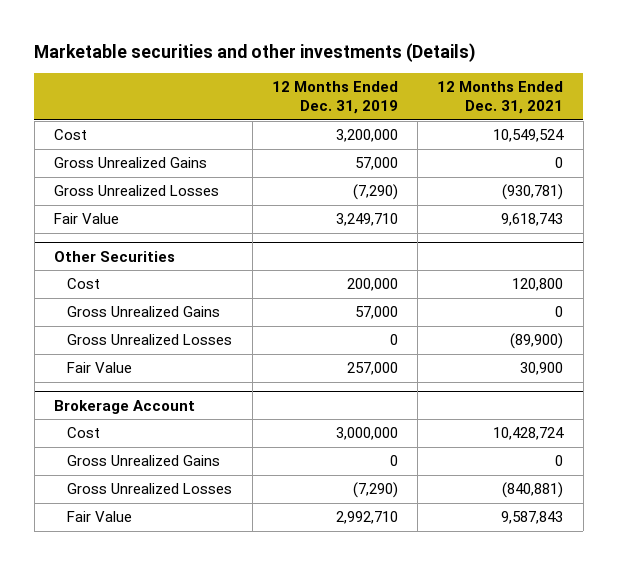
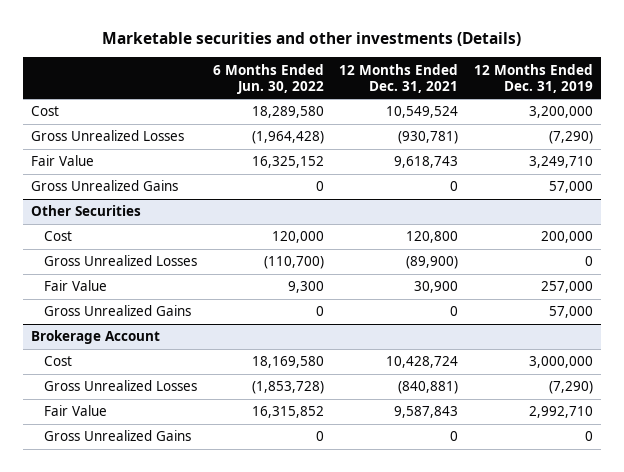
none -> [212,63,324,94] 6 Months Ended Jun. 30, 2022
[53,157,207,169] Gross Unrealized Gains -> [30,180,178,192] Gross Unrealized Gains
[67,306,221,318] Gross Unrealized Gains -> [44,305,192,317] Gross Unrealized Gains
[67,455,221,467] Gross Unrealized Gains -> [44,430,192,442] Gross Unrealized Gains

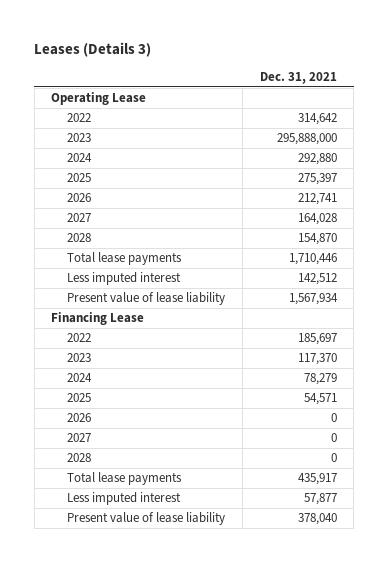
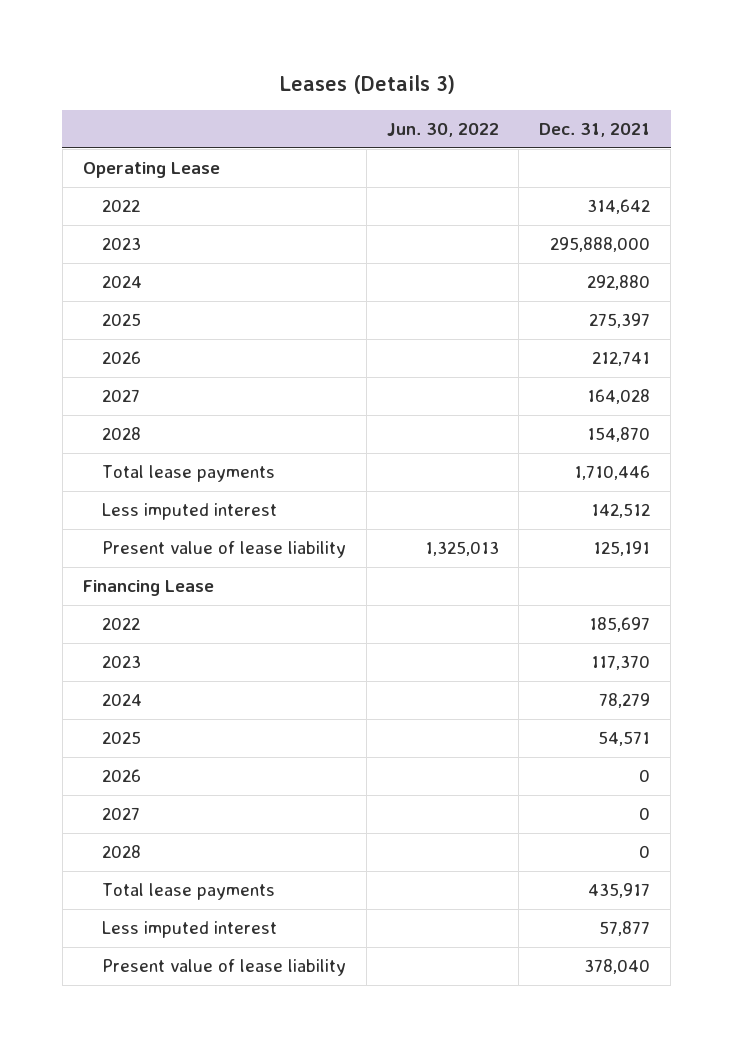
none -> [386,123,499,138] Jun. 30, 2022
[288,293,338,306] 1,567,934 -> [593,541,651,557] 125,191

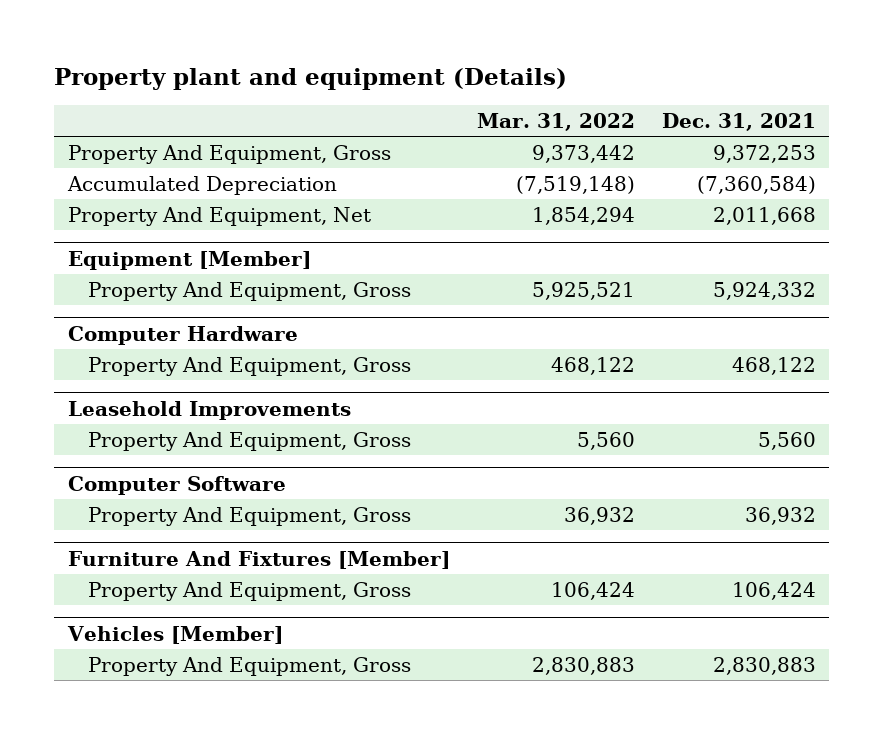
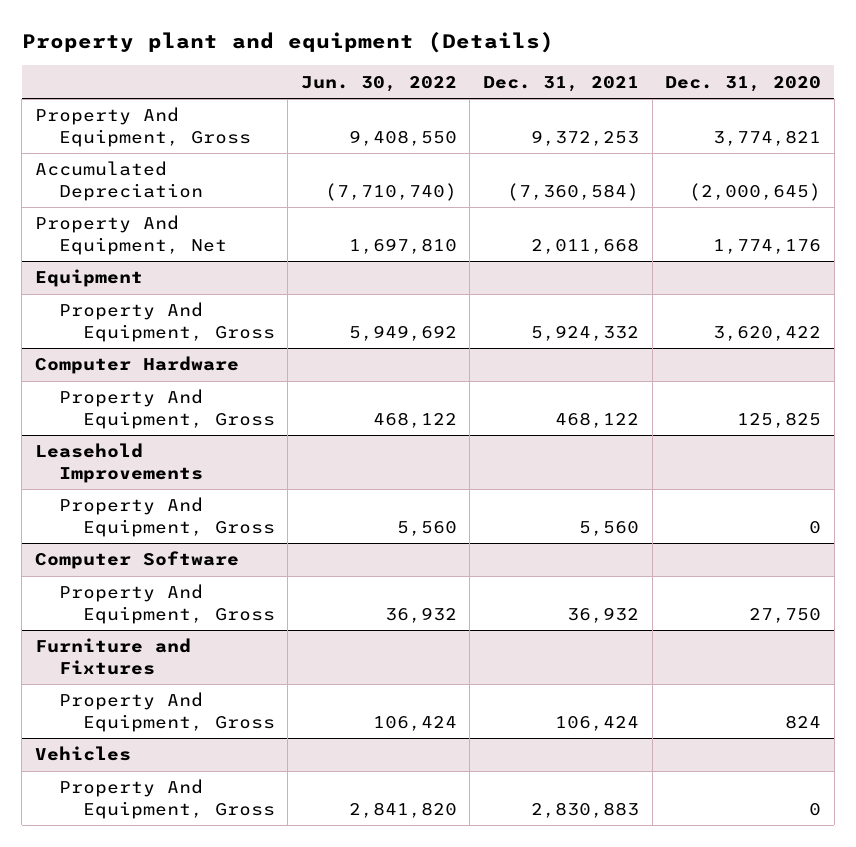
[476,112,635,131] Mar. 31, 2022 -> none
none -> [300,75,457,92] Jun. 30, 2022
none -> [665,75,822,92] Dec. 31, 2020
[67,250,311,270] Equipment [Member] -> [34,269,143,288] Equipment
[67,550,450,569] Furniture And Fixtures [Member] -> [34,638,191,675] Furniture and Fixtures
[66,625,283,644] Vehicles [Member] -> [34,746,131,762] Vehicles

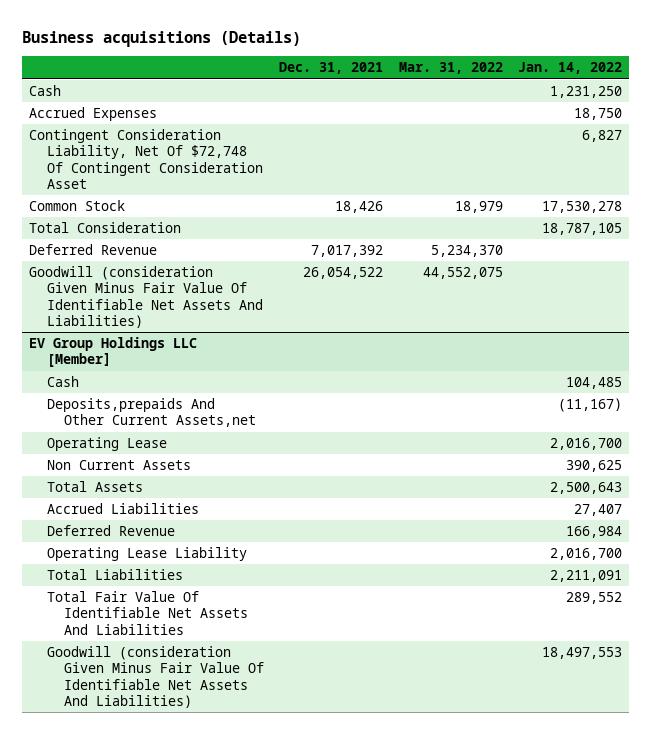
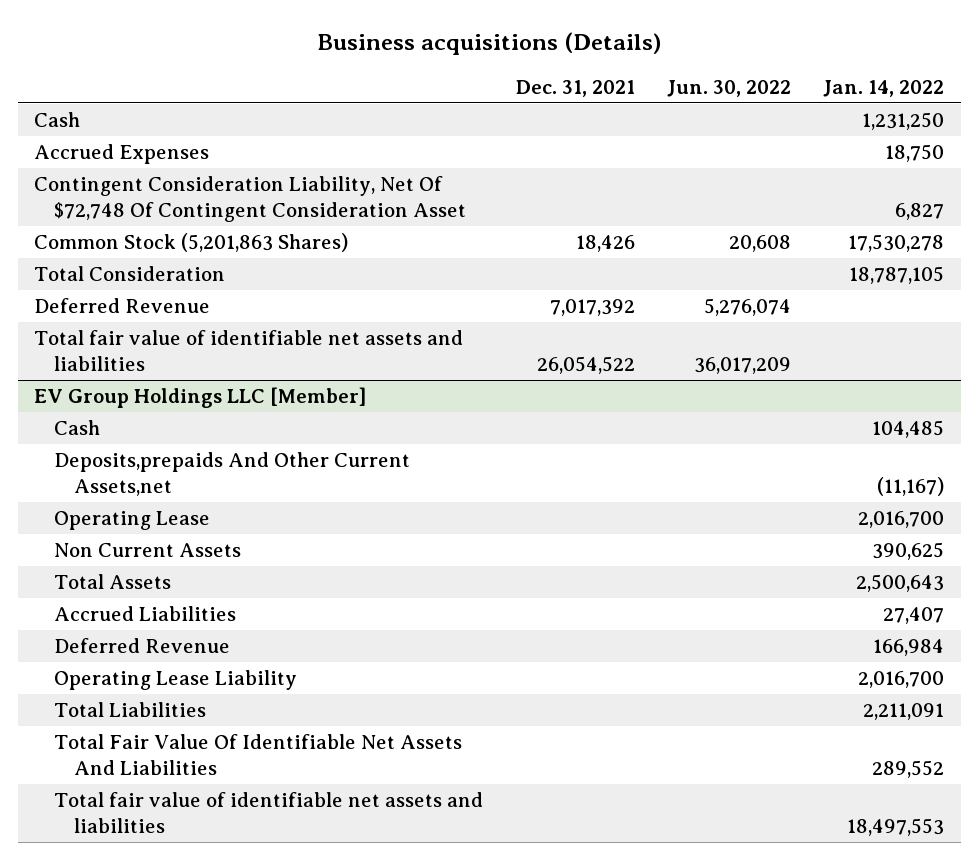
[398,62,503,75] Mar. 31, 2022 -> none
none -> [667,79,792,97] Jun. 30, 2022
[29,200,126,212] Common Stock -> [34,233,349,253] Common Stock (5,201,863 Shares)
[29,266,263,328] Goodwill (consideration Given Minus Fair Value Of Identifiable Net Assets And Liabilities) -> [34,330,464,371] Total fair value of identifiable net assets and liabilities
[46,646,265,708] Goodwill (consideration Given Minus Fair Value Of Identifiable Net Assets And Liabilities) -> [54,792,484,833] Total fair value of identifiable net assets and liabilities

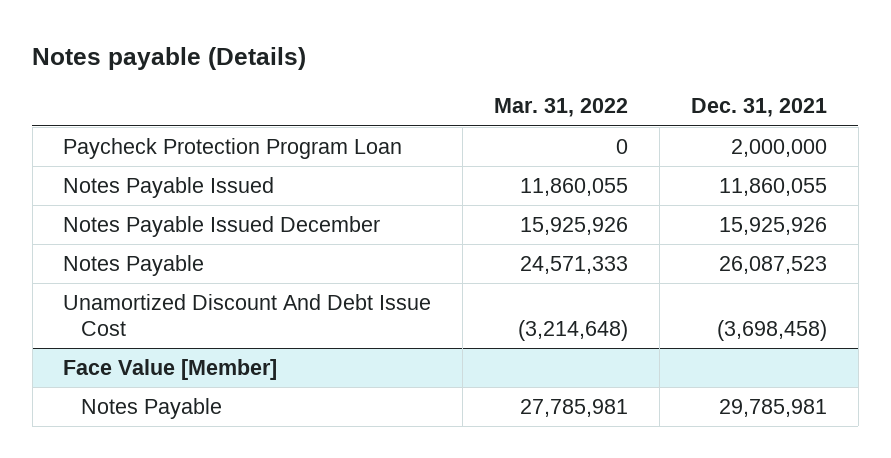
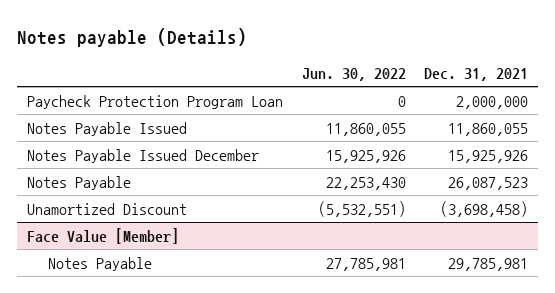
[494,98,629,118] Mar. 31, 2022 -> none
none -> [301,67,406,81] Jun. 30, 2022
[63,293,432,336] Unamortized Discount And Debt Issue Cost -> [26,202,187,215] Unamortized Discount

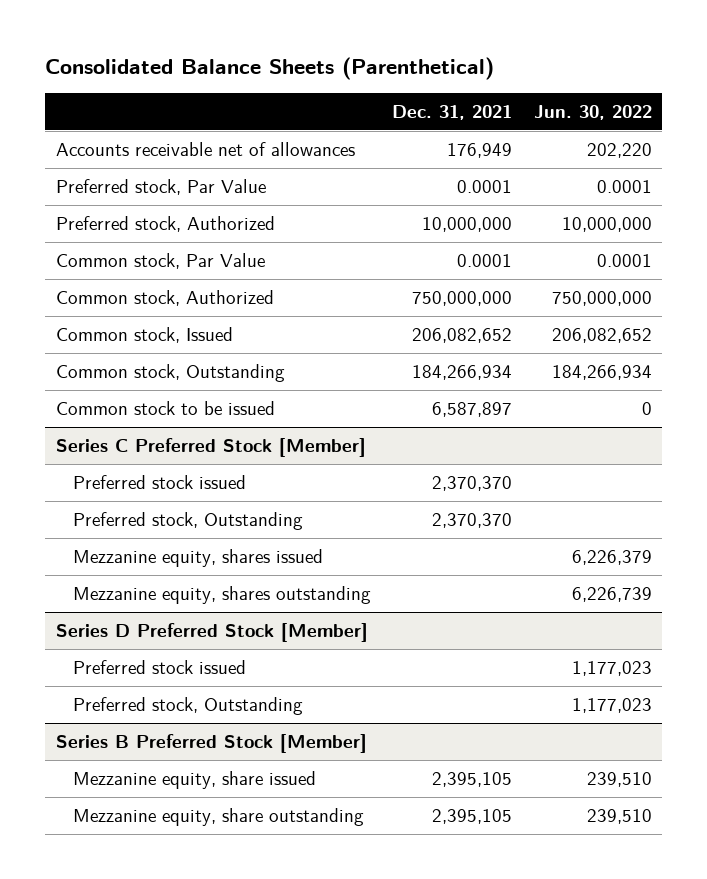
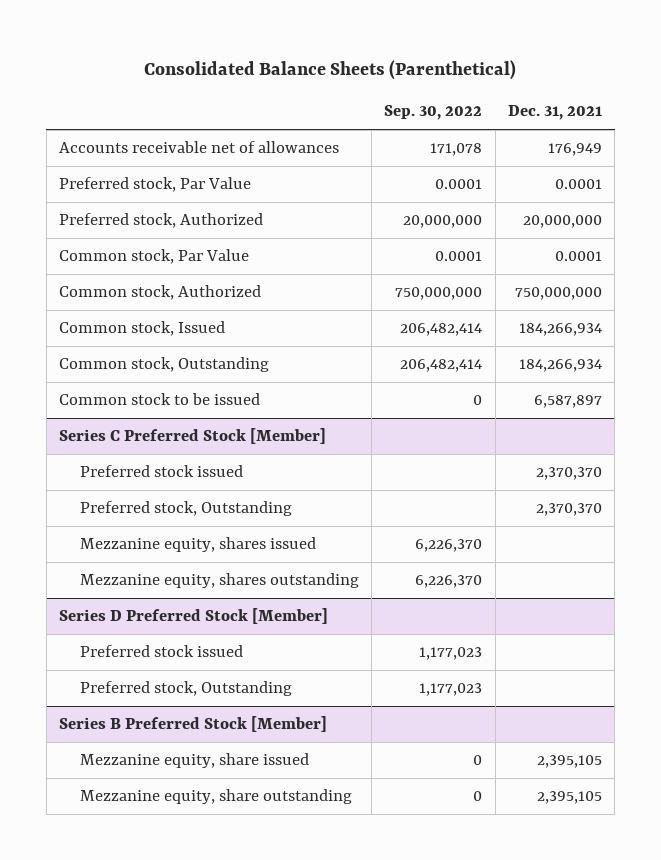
[533,104,652,120] Jun. 30, 2022 -> none
none -> [384,105,483,121] Sep. 30, 2022
[422,217,513,233] 10,000,000 -> [522,215,602,229] 20,000,000
[412,328,513,344] 206,082,652 -> [518,323,602,337] 184,266,934

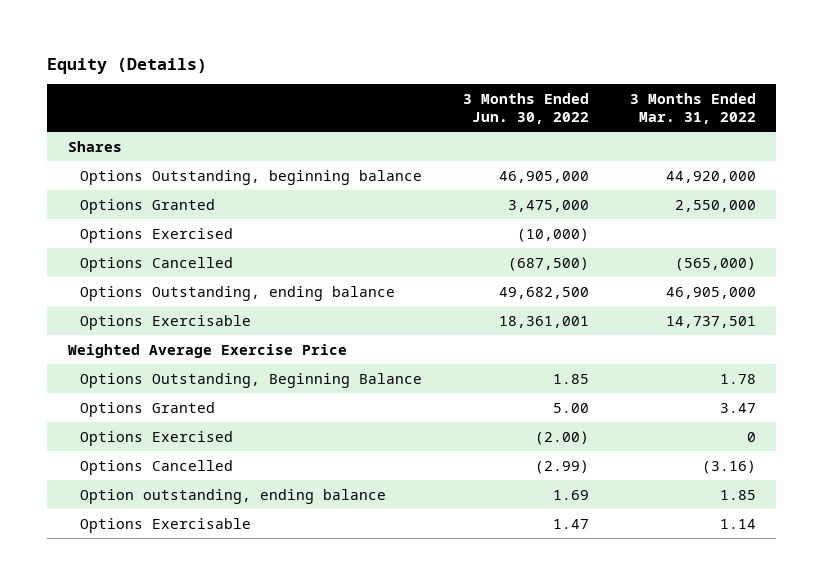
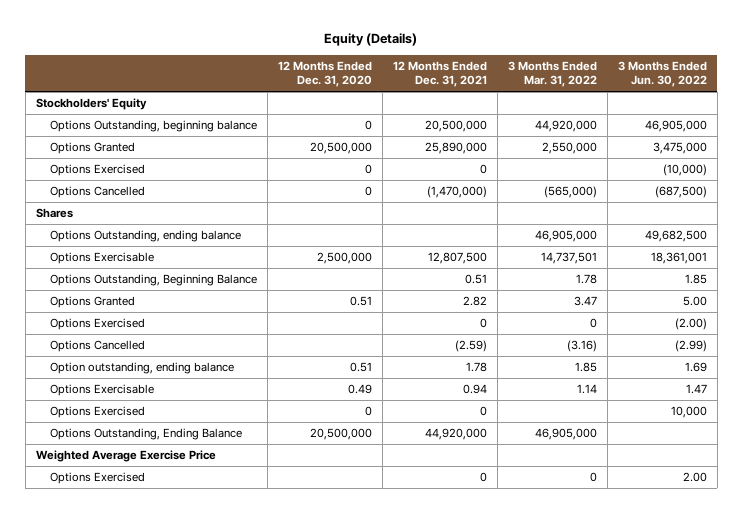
none -> [277,60,372,88] 12 Months Ended Dec. 31, 2020
none -> [392,60,487,88] 12 Months Ended Dec. 31, 2021
none -> [35,98,147,111] Stockholders' Equity
[67,140,122,152] Shares -> [35,208,73,219] Shares
none -> [49,406,145,419] Options Exercised
none -> [49,428,242,441] Options Outstanding, Ending Balance
[67,343,347,358] Weighted Average Exercise Price -> [35,450,216,463] Weighted Average Exercise Price
none -> [49,472,145,485] Options Exercised

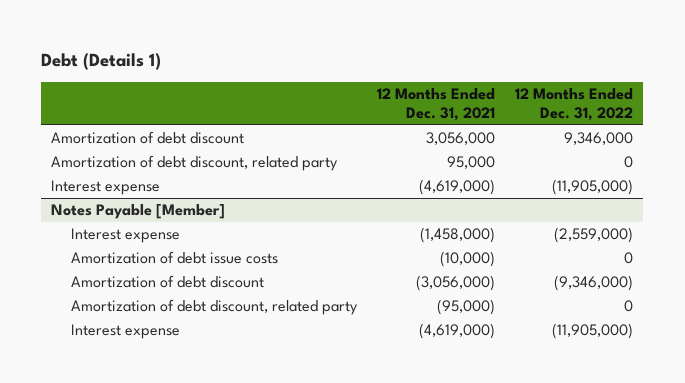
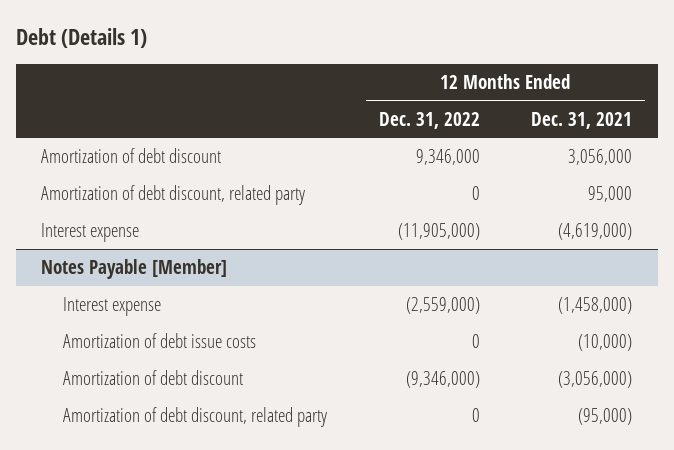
[71,324,181,340] Interest expense -> none

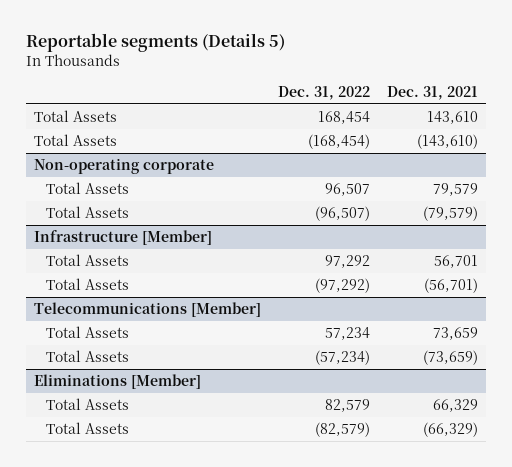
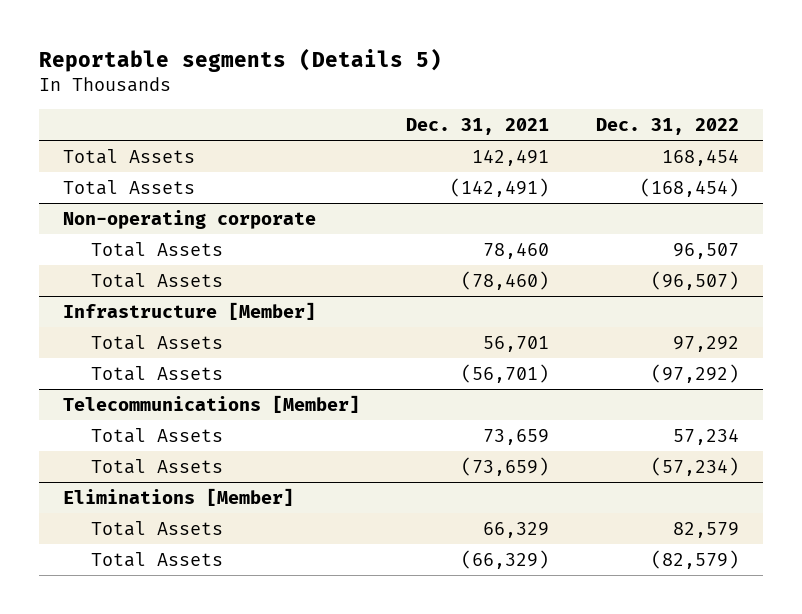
[426,111,478,125] 143,610 -> [472,149,550,166] 142,491
[416,134,478,150] (143,610) -> [450,177,550,197] (142,491)
[432,183,478,197] 79,579 -> [483,242,550,259] 78,460
[422,206,478,222] (79,579) -> [461,270,550,290] (78,460)

